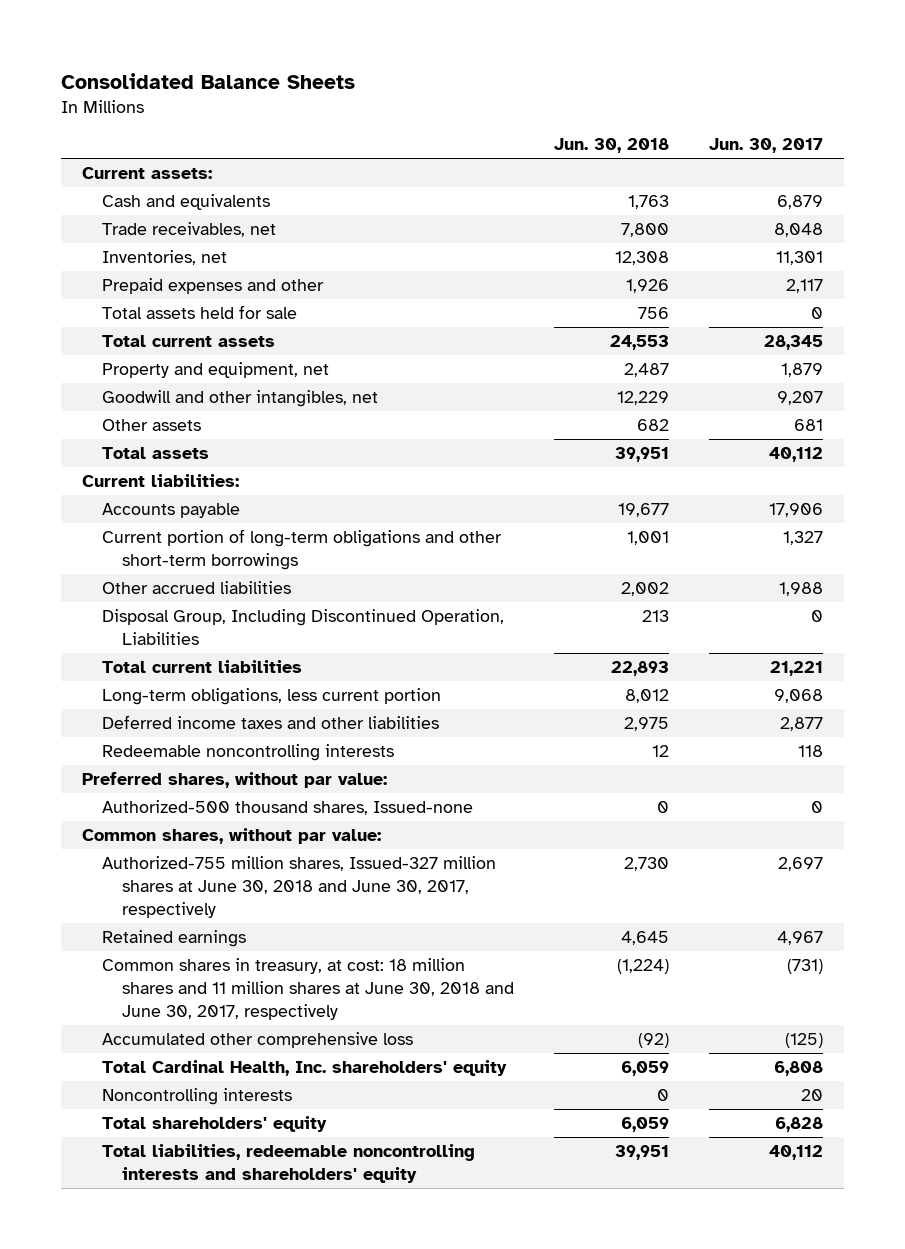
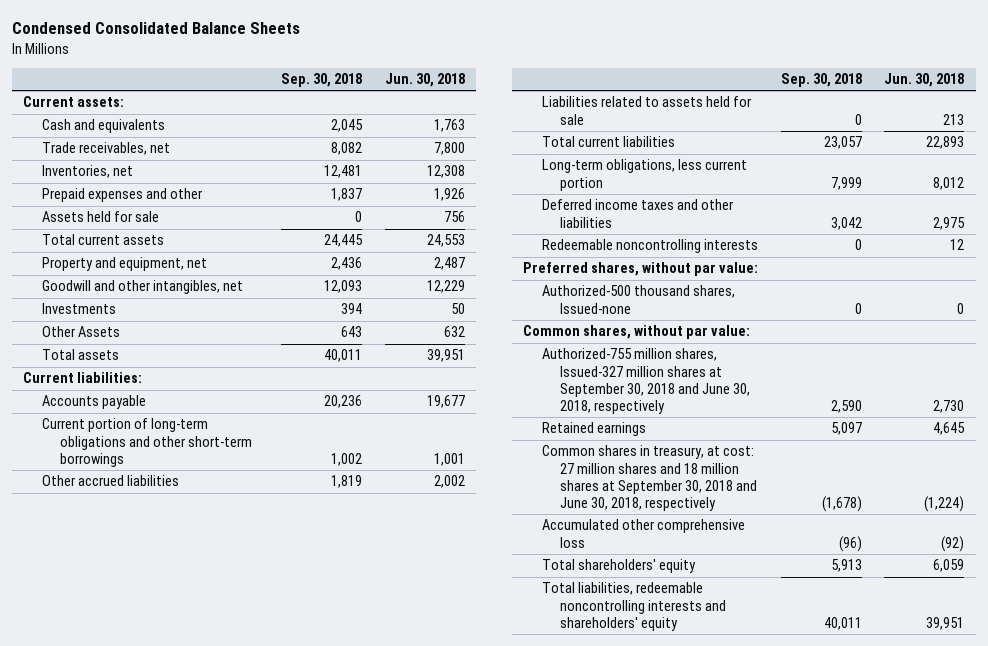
[61,72,356,89] Consolidated Balance Sheets -> [11,22,300,35] Condensed Consolidated Balance Sheets
[709,138,824,154] Jun. 30, 2017 -> none
none -> [280,73,362,88] Sep. 30, 2018
[101,305,297,320] Total assets held for sale -> [41,211,159,223] Assets held for sale
none -> [41,303,116,315] Investments
[101,419,201,432] Other assets -> [41,326,120,338] Other Assets
[637,419,670,432] 682 -> [443,326,465,338] 632
[101,609,504,645] Disposal Group, Including Discontinued Operation, Liabilities -> [541,96,751,125] Liabilities related to assets held for sale
[101,856,496,918] Authorized-755 million shares, Issued-327 million shares at June 30, 2018 and June 30, 2017, respectively -> [541,348,751,415] Authorized-755 million shares, Issued-327 million shares at September 30, 2018 and June 30, 2018, respectively
[101,958,514,1020] Common shares in treasury, at cost: 18 million shares and 11 million shares at June 30, 2018 and June 30, 2017, respectively -> [541,445,758,512] Common shares in treasury, at cost: 27 million shares and 18 million shares at September 30, 2018 and June 30, 2018, respectively
[101,1060,507,1077] Total Cardinal Health, Inc. shareholders' equity -> none
[101,1088,292,1106] Noncontrolling interests -> none

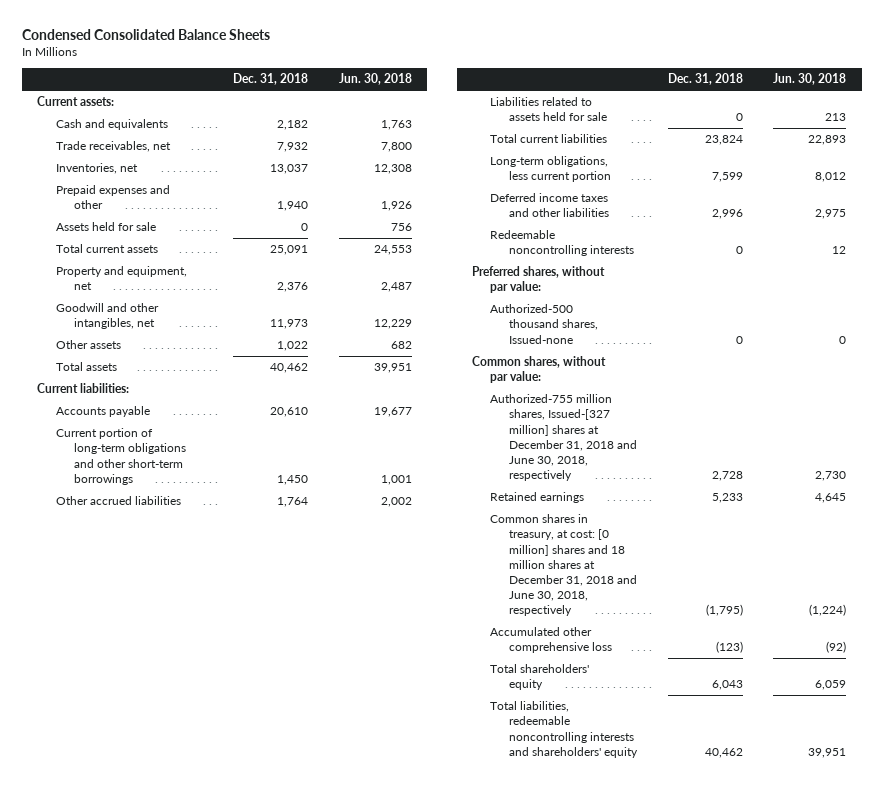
[280,73,362,88] Sep. 30, 2018 -> none
none -> [232,73,308,86] Dec. 31, 2018
[41,303,116,315] Investments -> none
[41,326,120,338] Other Assets -> [55,340,121,350] Other assets
[443,326,465,338] 632 -> [390,341,412,350] 682
[541,348,751,415] Authorized-755 million shares, Issued-327 million shares at September 30, 2018 and June 30, 2018, respectively -> [490,394,637,482] Authorized-755 million shares, Issued-[327 million] shares at December 31, 2018 and June 30, 2018, respectively
[541,445,758,512] Common shares in treasury, at cost: 27 million shares and 18 million shares at September 30, 2018 and June 30, 2018, respectively -> [490,514,637,617] Common shares in treasury, at cost: [0 million] shares and 18 million shares at December 31, 2018 and June 30, 2018, respectively

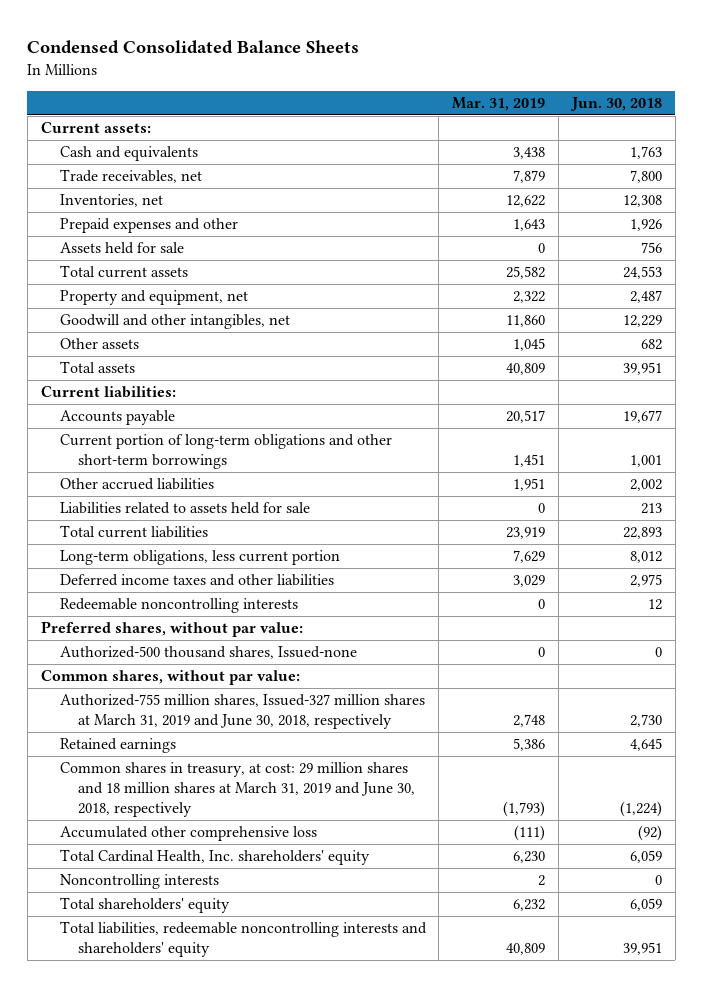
[232,73,308,86] Dec. 31, 2018 -> none
none -> [452,97,546,112] Mar. 31, 2019
[490,394,637,482] Authorized-755 million shares, Issued-[327 million] shares at December 31, 2018 and June 30, 2018, respectively -> [59,694,425,730] Authorized-755 million shares, Issued-327 million shares at March 31, 2019 and June 30, 2018, respectively
[490,514,637,617] Common shares in treasury, at cost: [0 million] shares and 18 million shares at December 31, 2018 and June 30, 2018, respectively -> [59,762,416,818] Common shares in treasury, at cost: 29 million shares and 18 million shares at March 31, 2019 and June 30, 2018, respectively
none -> [59,849,370,866] Total Cardinal Health, Inc. shareholders' equity
none -> [59,874,219,890] Noncontrolling interests

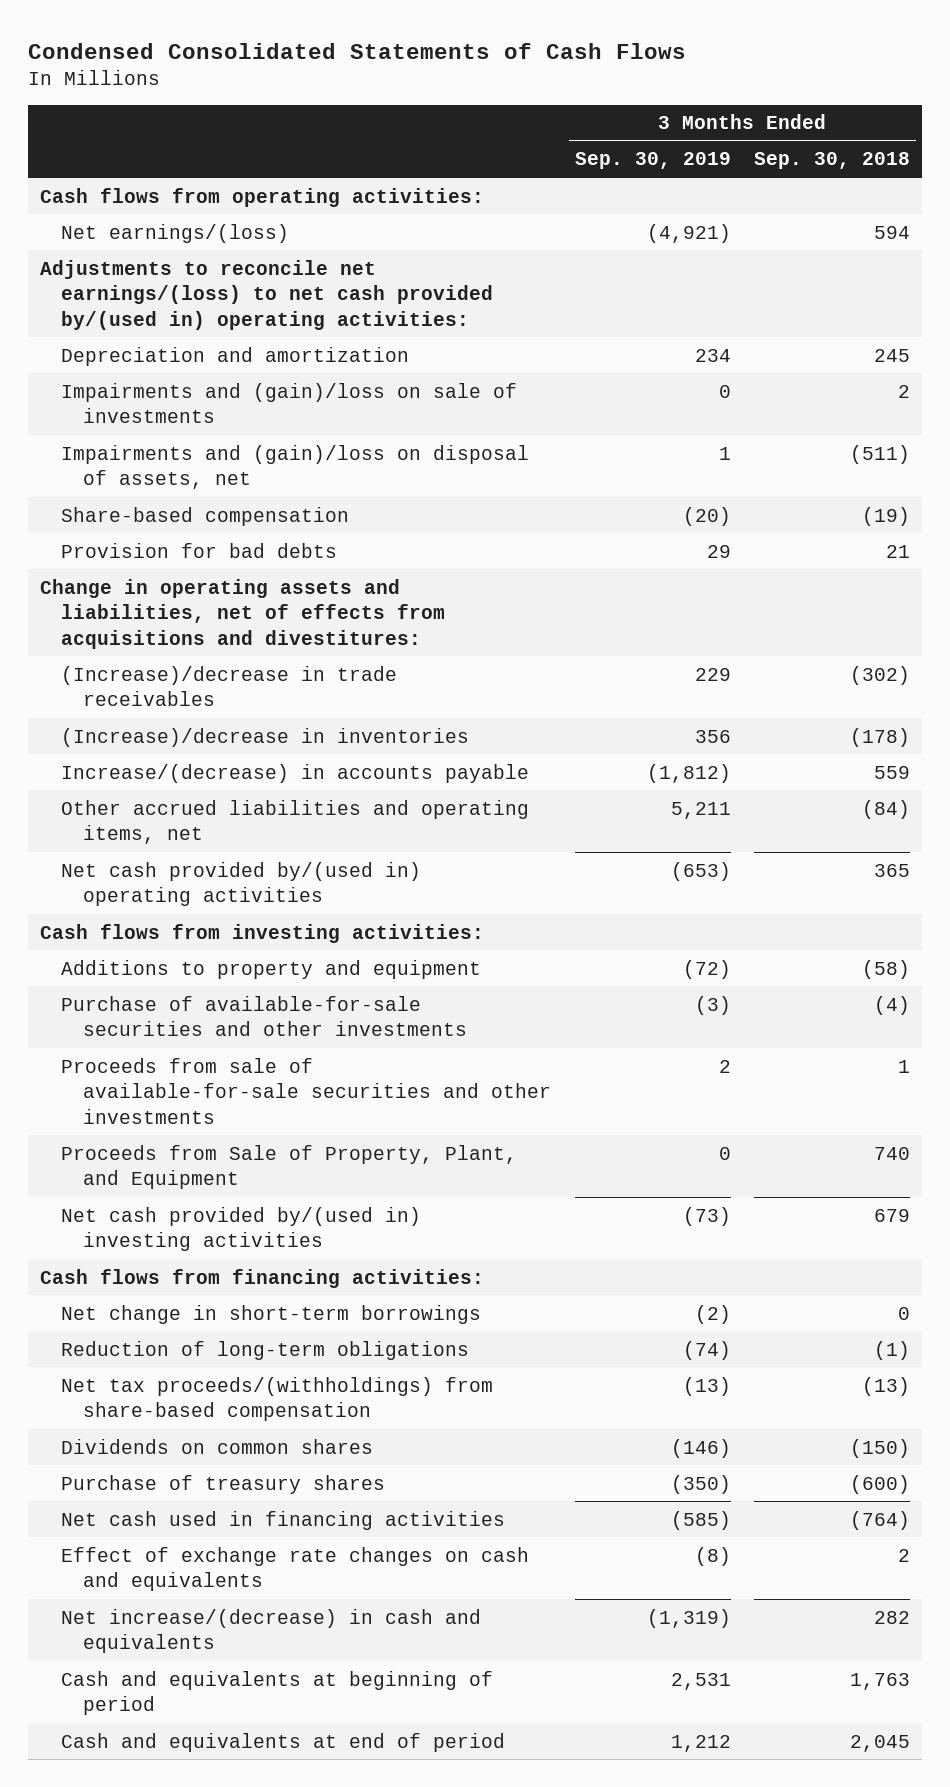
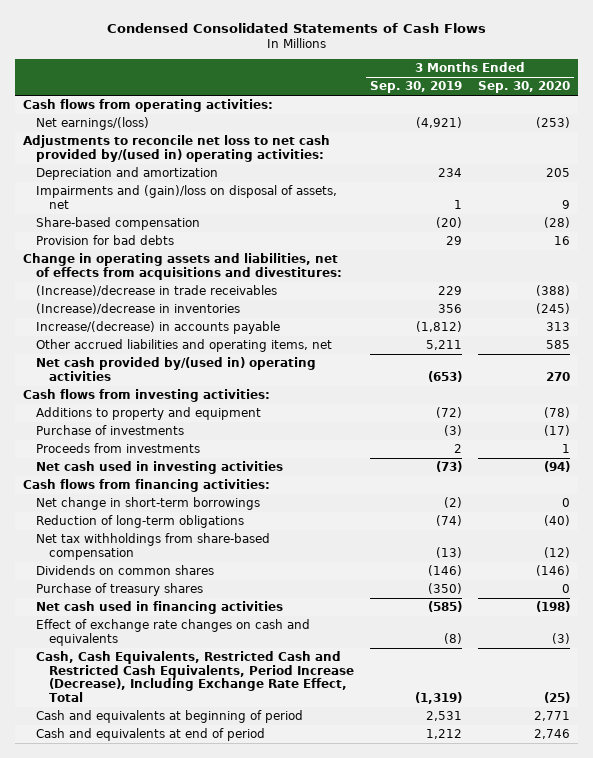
[754,152,911,170] Sep. 30, 2018 -> none
none -> [478,81,571,94] Sep. 30, 2020
[39,259,494,330] Adjustments to reconcile net earnings/(loss) to net cash provided by/(used in) operating activities: -> [22,135,330,162] Adjustments to reconcile net loss to net cash provided by/(used in) operating activities:
[61,382,518,424] Impairments and (gain)/loss on sale of investments -> none
[61,1144,518,1190] Proceeds from Sale of Property, Plant, and Equipment -> none
[61,995,467,1037] Purchase of available-for-sale securities and other investments -> [36,425,185,436] Purchase of investments
[61,1057,551,1124] Proceeds from sale of available-for-sale securities and other investments -> [36,443,201,454] Proceeds from investments
[61,1206,422,1252] Net cash provided by/(used in) investing activities -> [36,461,284,475] Net cash used in investing activities
[61,1376,494,1422] Net tax proceeds/(withholdings) from share-based compensation -> [36,533,271,560] Net tax withholdings from share-based compensation
[61,1608,482,1654] Net increase/(decrease) in cash and equivalents -> [36,651,355,703] Cash, Cash Equivalents, Restricted Cash and Restricted Cash Equivalents, Period Increase (Decrease), Including Exchange Rate Effect, Total

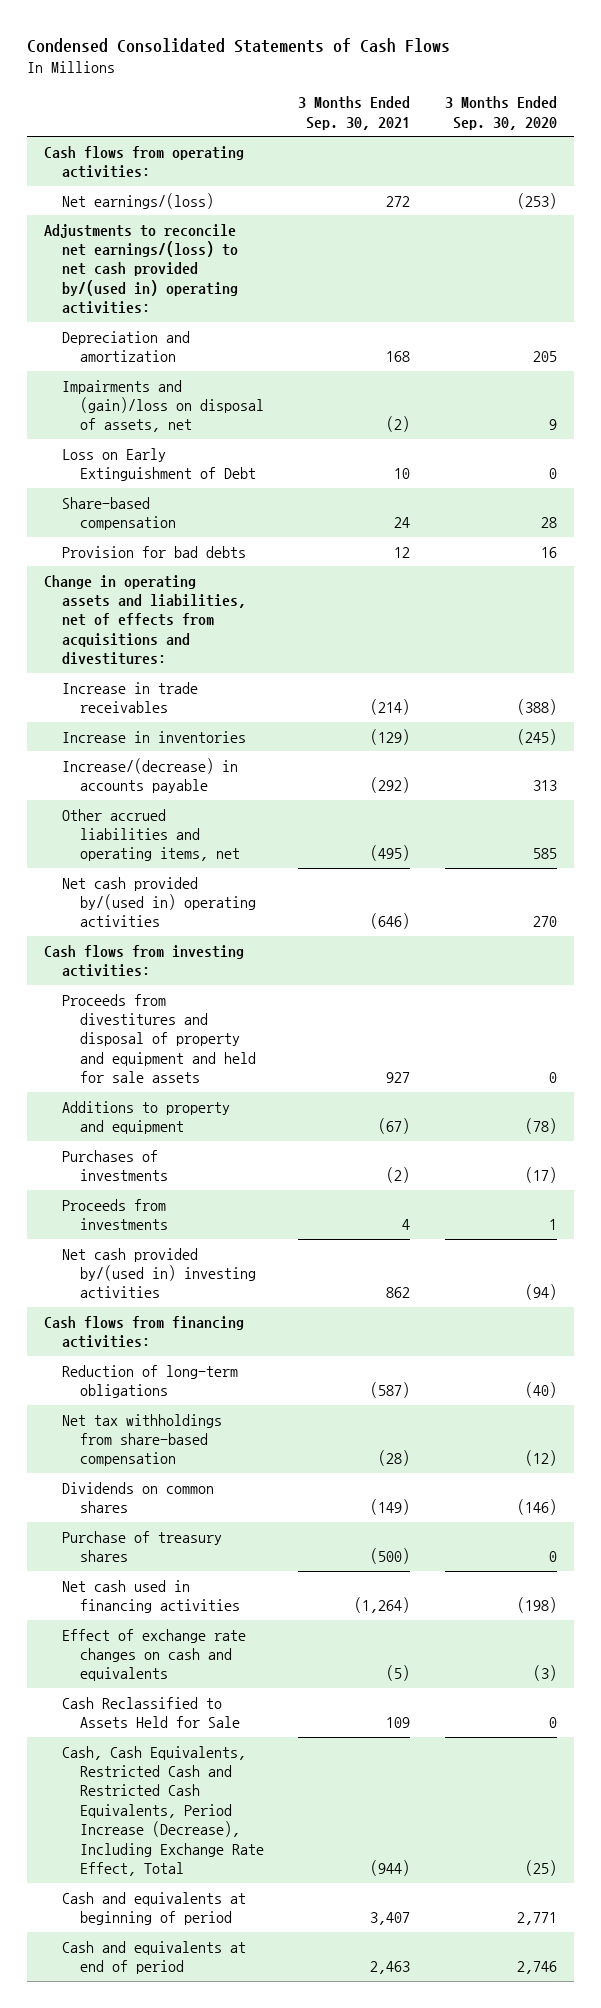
[370,81,463,94] Sep. 30, 2019 -> none
none -> [298,96,411,130] 3 Months Ended Sep. 30, 2021
[22,135,330,162] Adjustments to reconcile net loss to net cash provided by/(used in) operating activities: -> [44,223,239,315] Adjustments to reconcile net earnings/(loss) to net cash provided by/(used in) operating activities:
none -> [62,447,257,481] Loss on Early Extinguishment of Debt
[544,217,571,229] (28) -> [540,516,557,528] 28
[36,285,278,297] (Increase)/decrease in trade receivables -> [62,681,199,713] Increase in trade receivables
[36,303,241,315] (Increase)/decrease in inventories -> [62,730,247,743] Increase in inventories
none -> [62,993,257,1084] Proceeds from divestitures and disposal of property and equipment and held for sale assets
[36,425,185,436] Purchase of investments -> [62,1149,169,1181] Purchases of investments
[36,461,284,475] Net cash used in investing activities -> [62,1247,257,1299] Net cash provided by/(used in) investing activities
[36,497,261,511] Net change in short-term borrowings -> none
none -> [62,1696,241,1728] Cash Reclassified to Assets Held for Sale

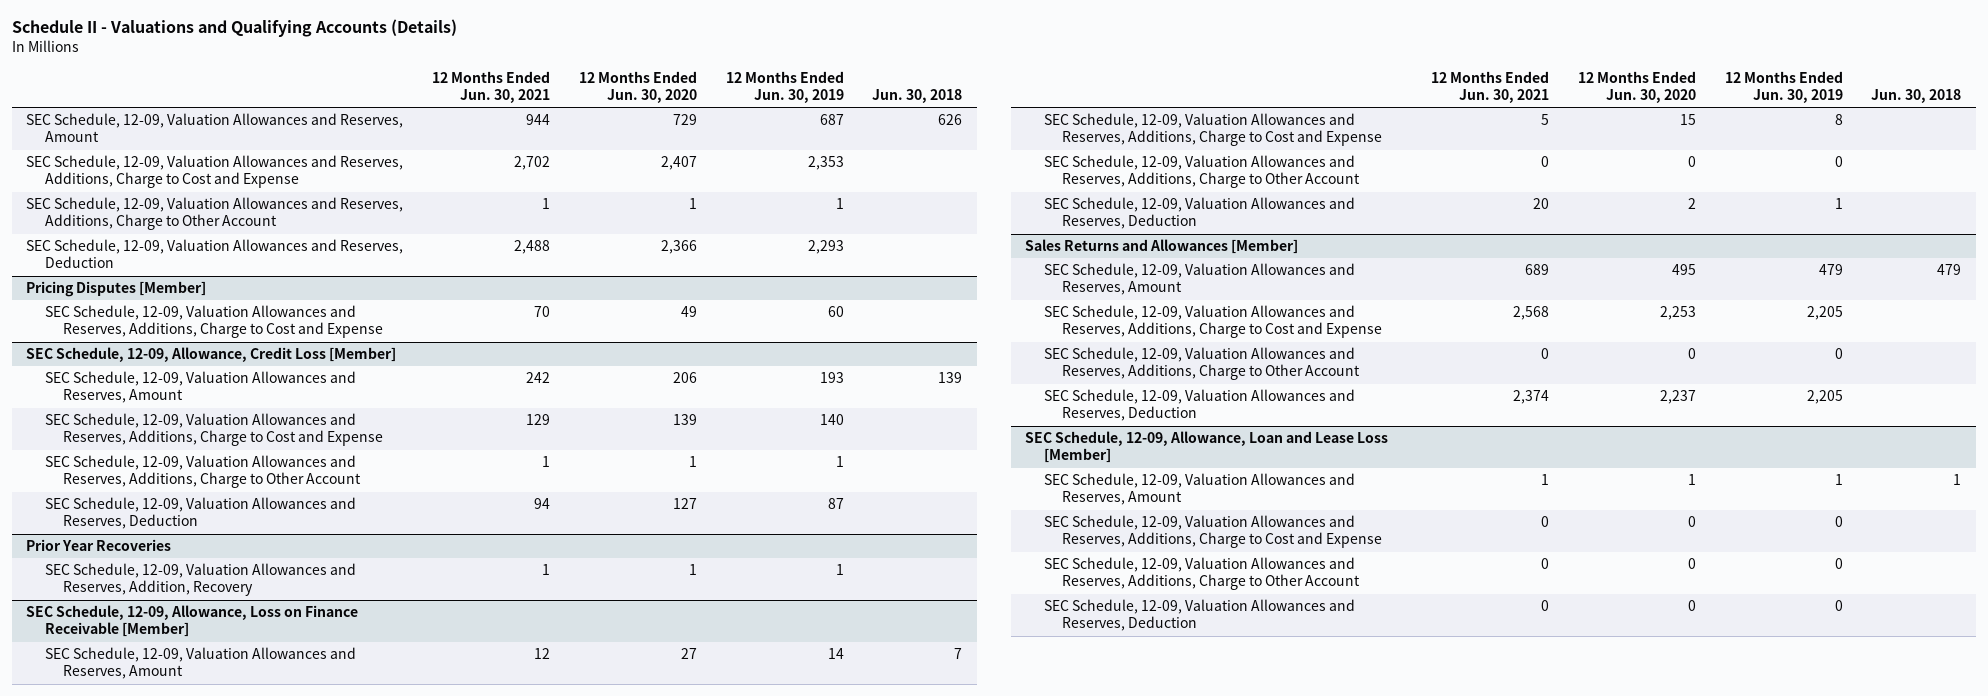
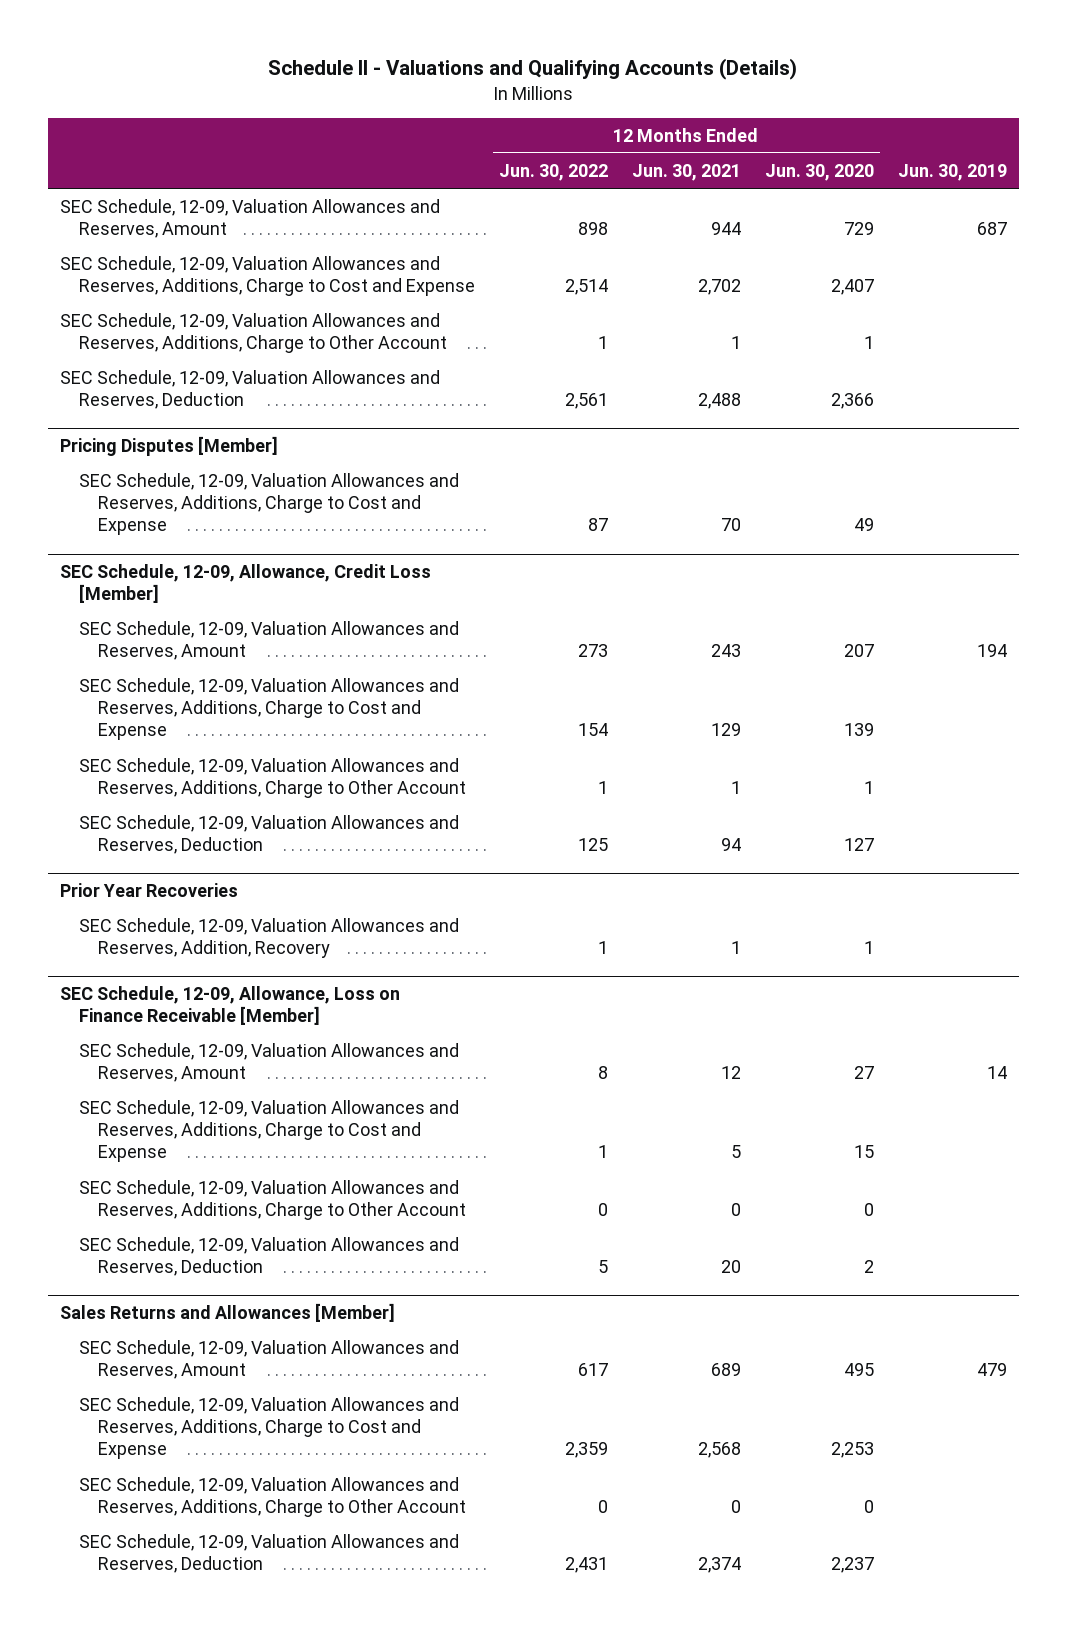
[725,71,844,104] 12 Months Ended Jun. 30, 2019 -> none
[872,89,963,104] Jun. 30, 2018 -> none
none -> [498,163,608,181] Jun. 30, 2022
none -> [897,163,1007,181] Jun. 30, 2019
[526,372,551,384] 242 -> [710,644,741,658] 243
[672,372,697,384] 206 -> [843,644,874,658] 207
[1025,431,1389,464] SEC Schedule, 12-09, Allowance, Loan and Lease Loss [Member] -> none
[1043,473,1355,506] SEC Schedule, 12-09, Valuation Allowances and Reserves, Amount -> none
[1043,515,1382,549] SEC Schedule, 12-09, Valuation Allowances and Reserves, Additions, Charge to Cost and Expense -> none
[1043,557,1360,591] SEC Schedule, 12-09, Valuation Allowances and Reserves, Additions, Charge to Other Account -> none
[1043,599,1355,632] SEC Schedule, 12-09, Valuation Allowances and Reserves, Deduction -> none

